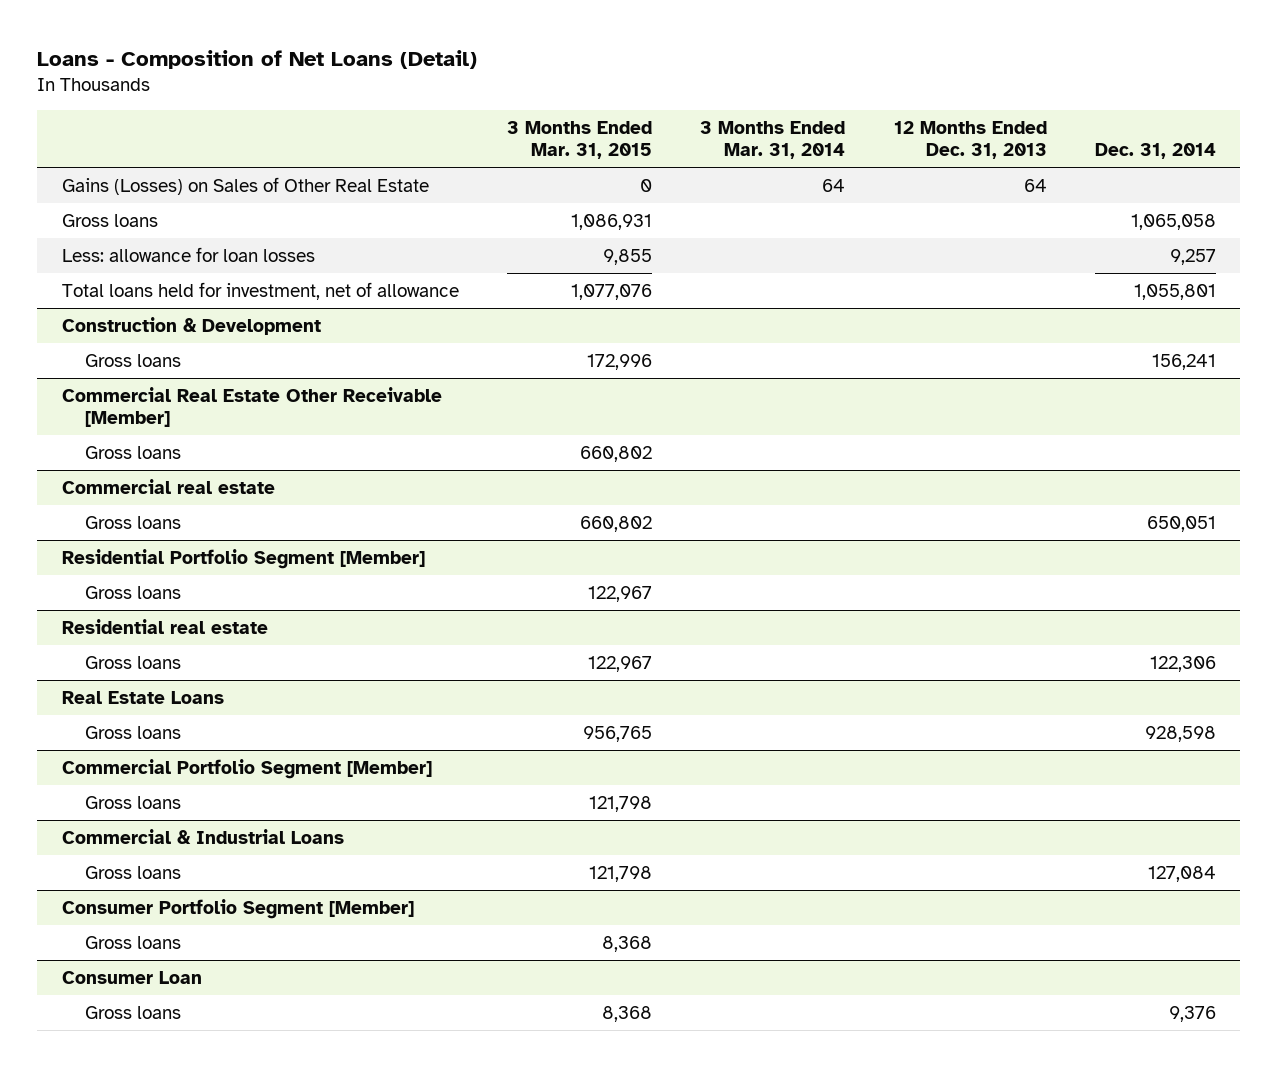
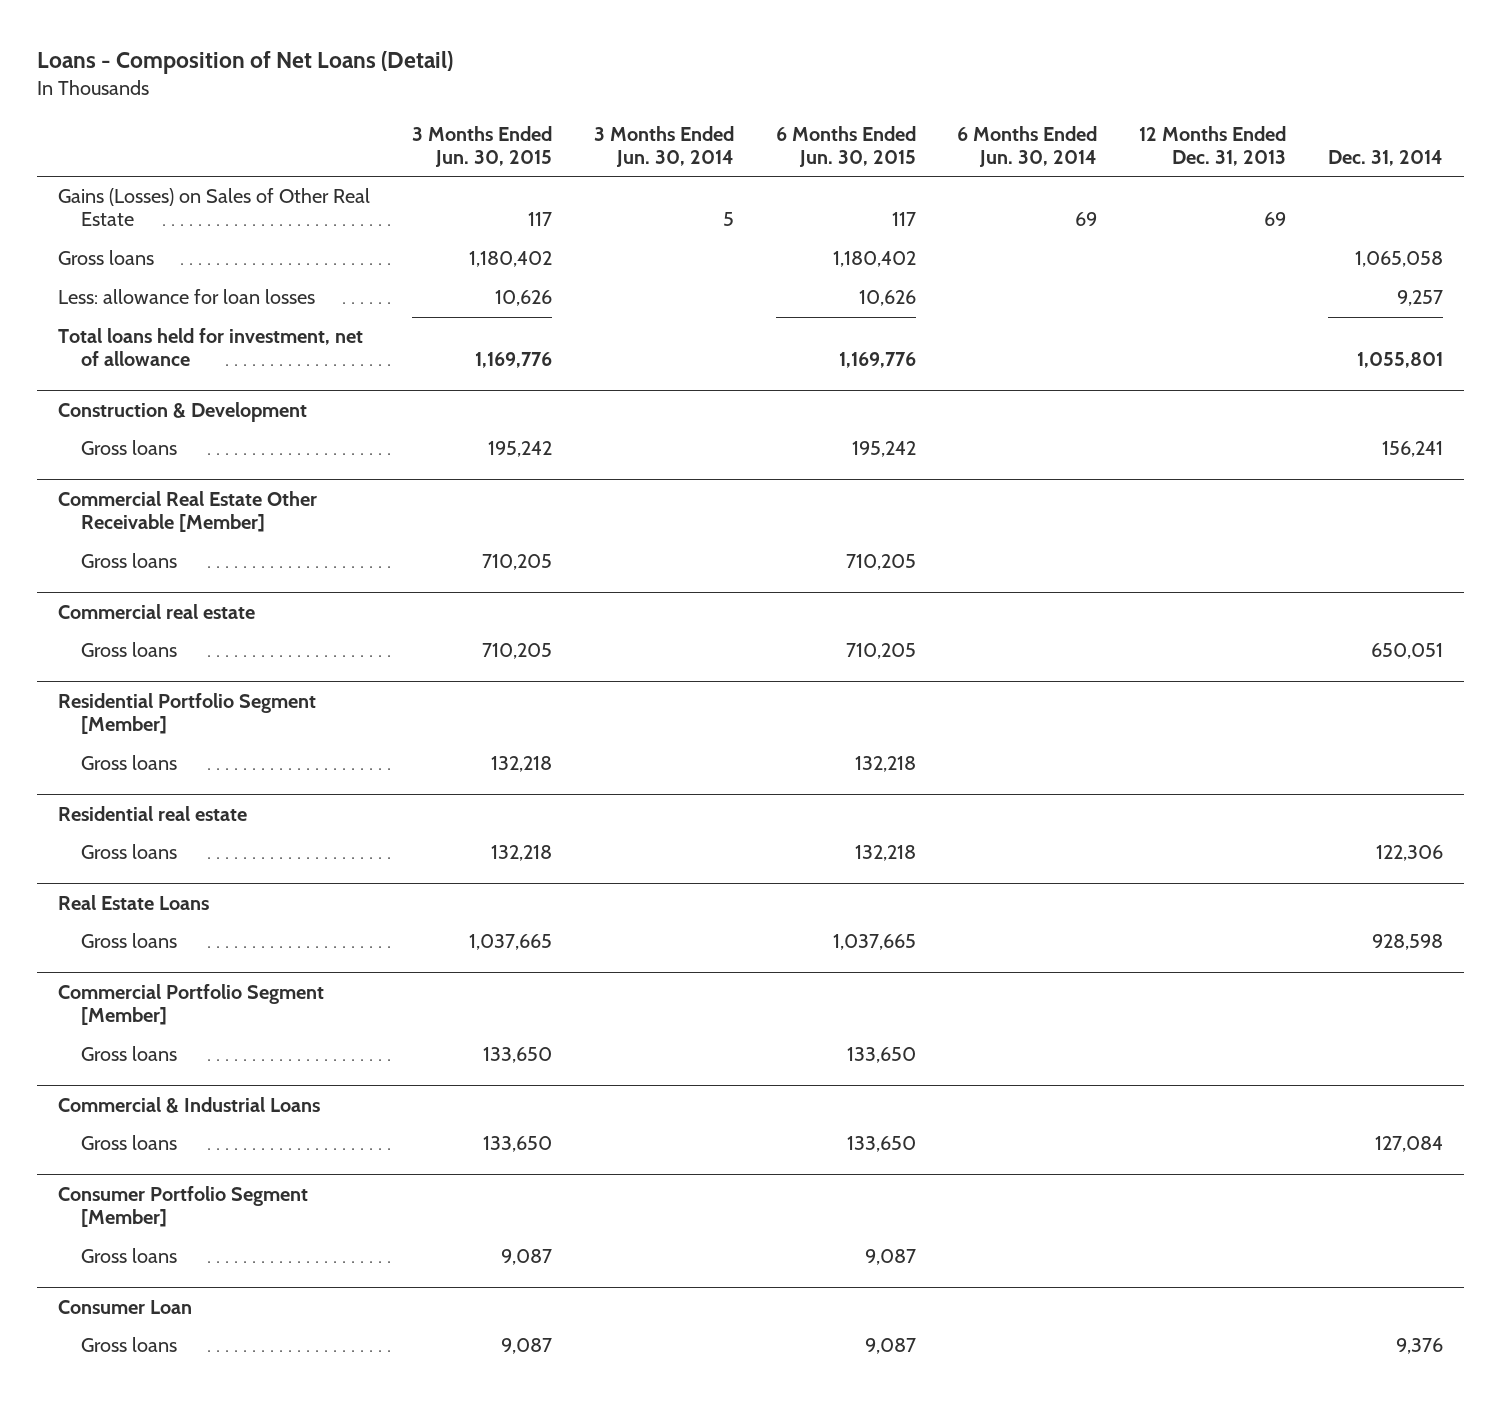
[506,121,652,159] 3 Months Ended Mar. 31, 2015 -> none
[700,121,846,159] 3 Months Ended Mar. 31, 2014 -> none
none -> [411,125,552,167] 3 Months Ended Jun. 30, 2015
none -> [593,125,734,167] 3 Months Ended Jun. 30, 2014
none -> [775,125,916,167] 6 Months Ended Jun. 30, 2015
none -> [957,125,1098,167] 6 Months Ended Jun. 30, 2014
[1023,178,1047,192] 64 -> [1264,212,1287,227] 69

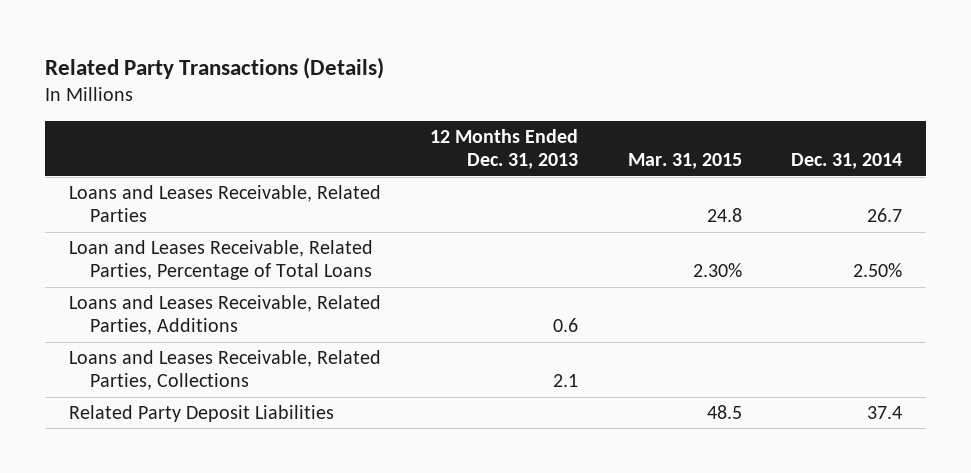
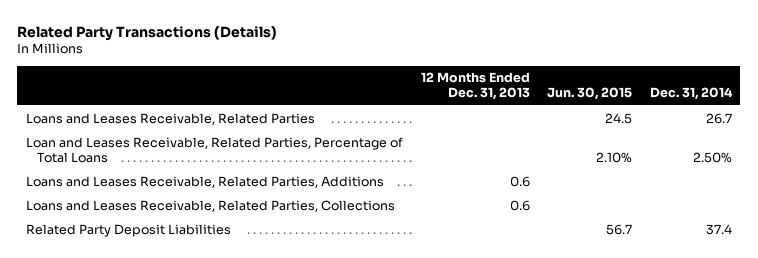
[627,153,742,170] Mar. 31, 2015 -> none
none -> [547,87,633,101] Jun. 30, 2015
[553,374,579,388] 2.1 -> [509,199,530,211] 0.6

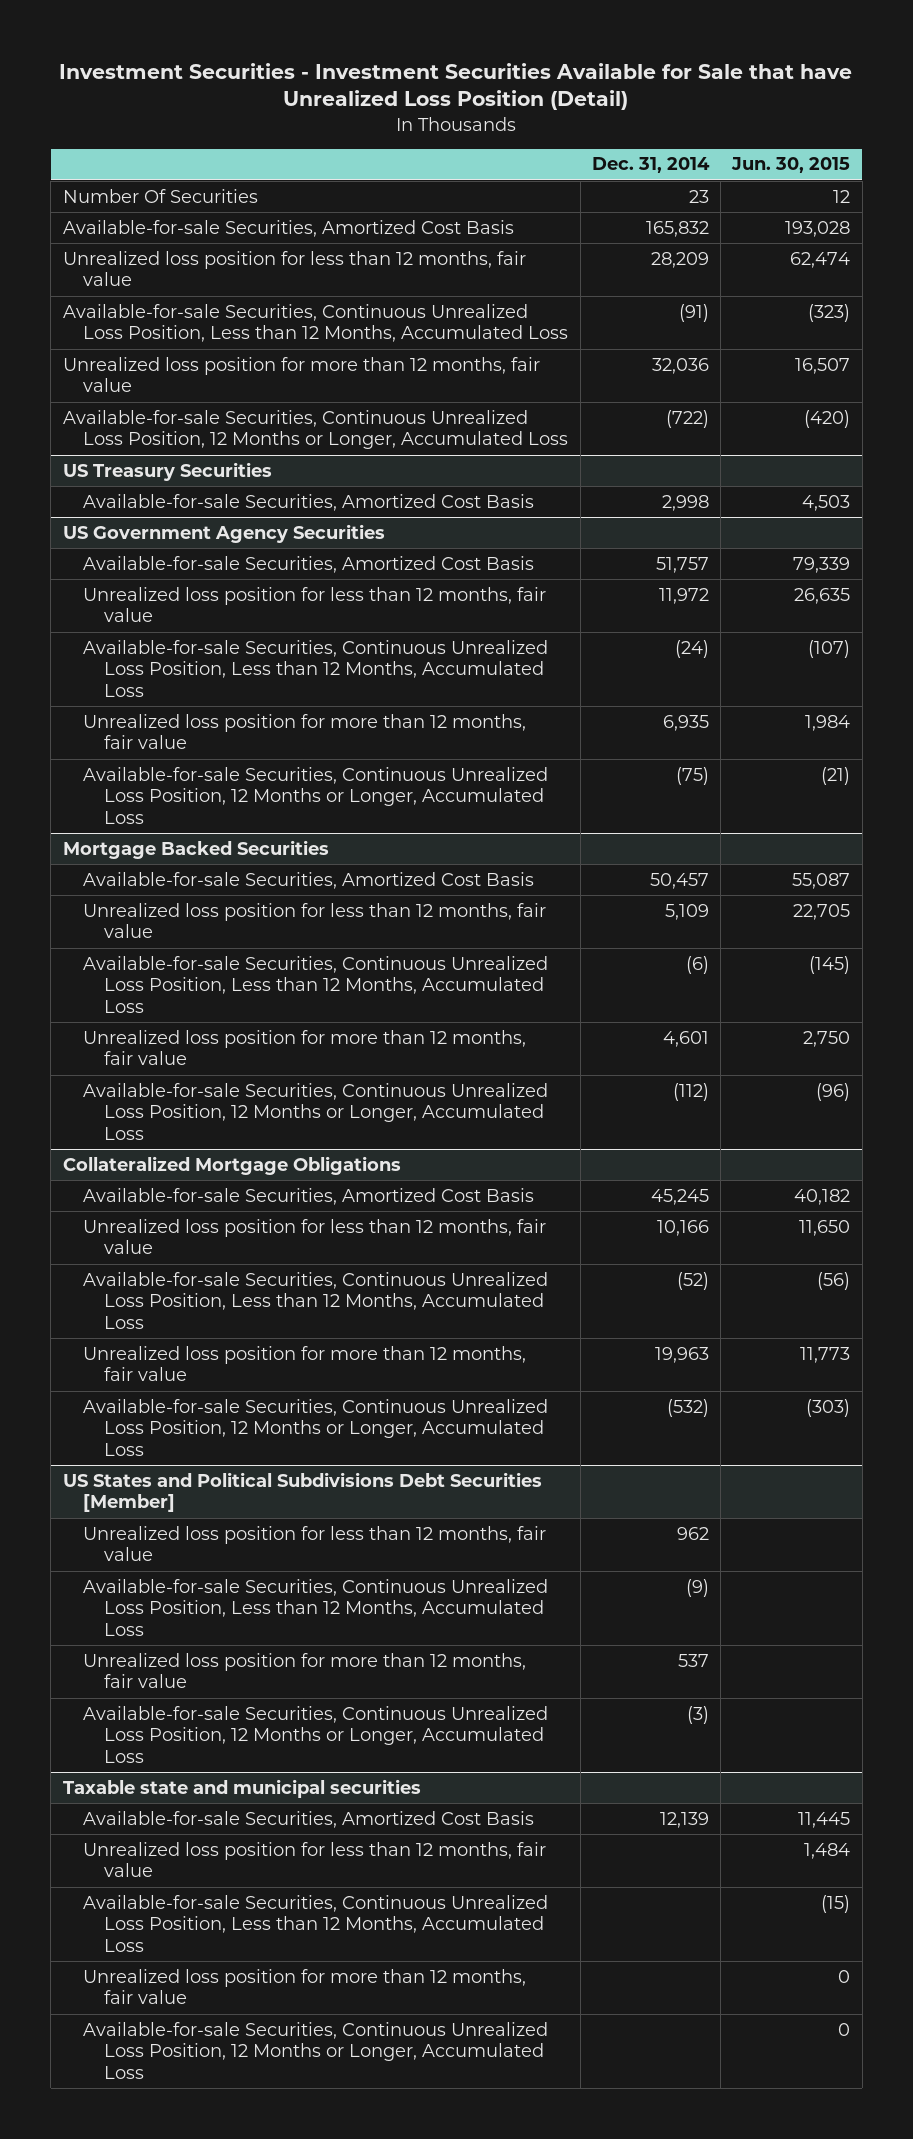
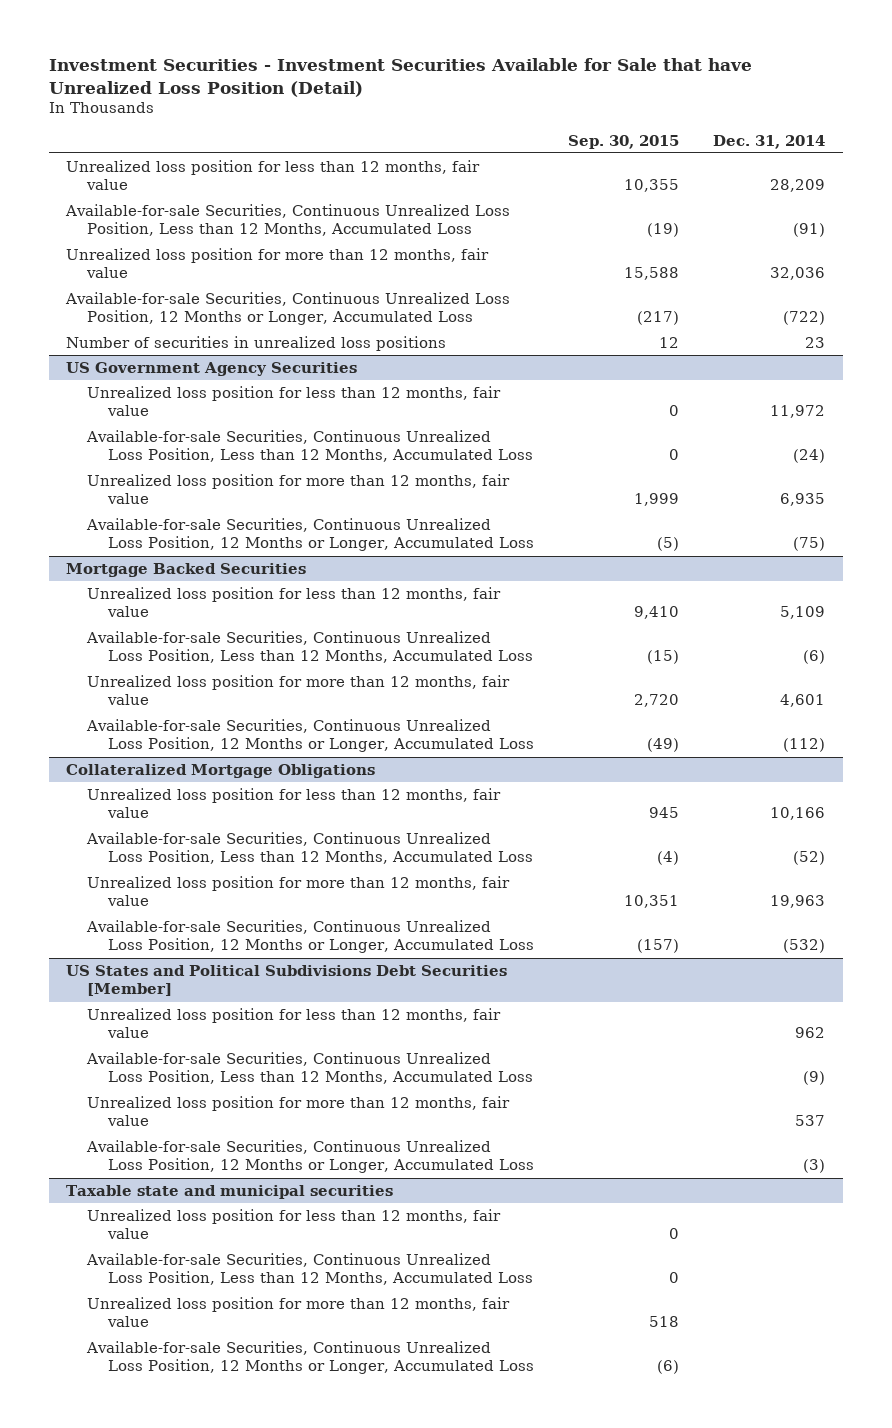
[731,157,851,174] Jun. 30, 2015 -> none
none -> [567,134,679,149] Sep. 30, 2015
[62,188,258,203] Number Of Securities -> none
[62,219,514,237] Available-for-sale Securities, Amortized Cost Basis -> none
[62,461,272,481] US Treasury Securities -> none
[83,493,535,511] Available-for-sale Securities, Amortized Cost Basis -> none
none -> [66,335,447,351] Number of securities in unrealized loss positions
[83,555,535,573] Available-for-sale Securities, Amortized Cost Basis -> none
[83,871,535,889] Available-for-sale Securities, Amortized Cost Basis -> none
[83,1187,535,1205] Available-for-sale Securities, Amortized Cost Basis -> none
[83,1810,535,1828] Available-for-sale Securities, Amortized Cost Basis -> none

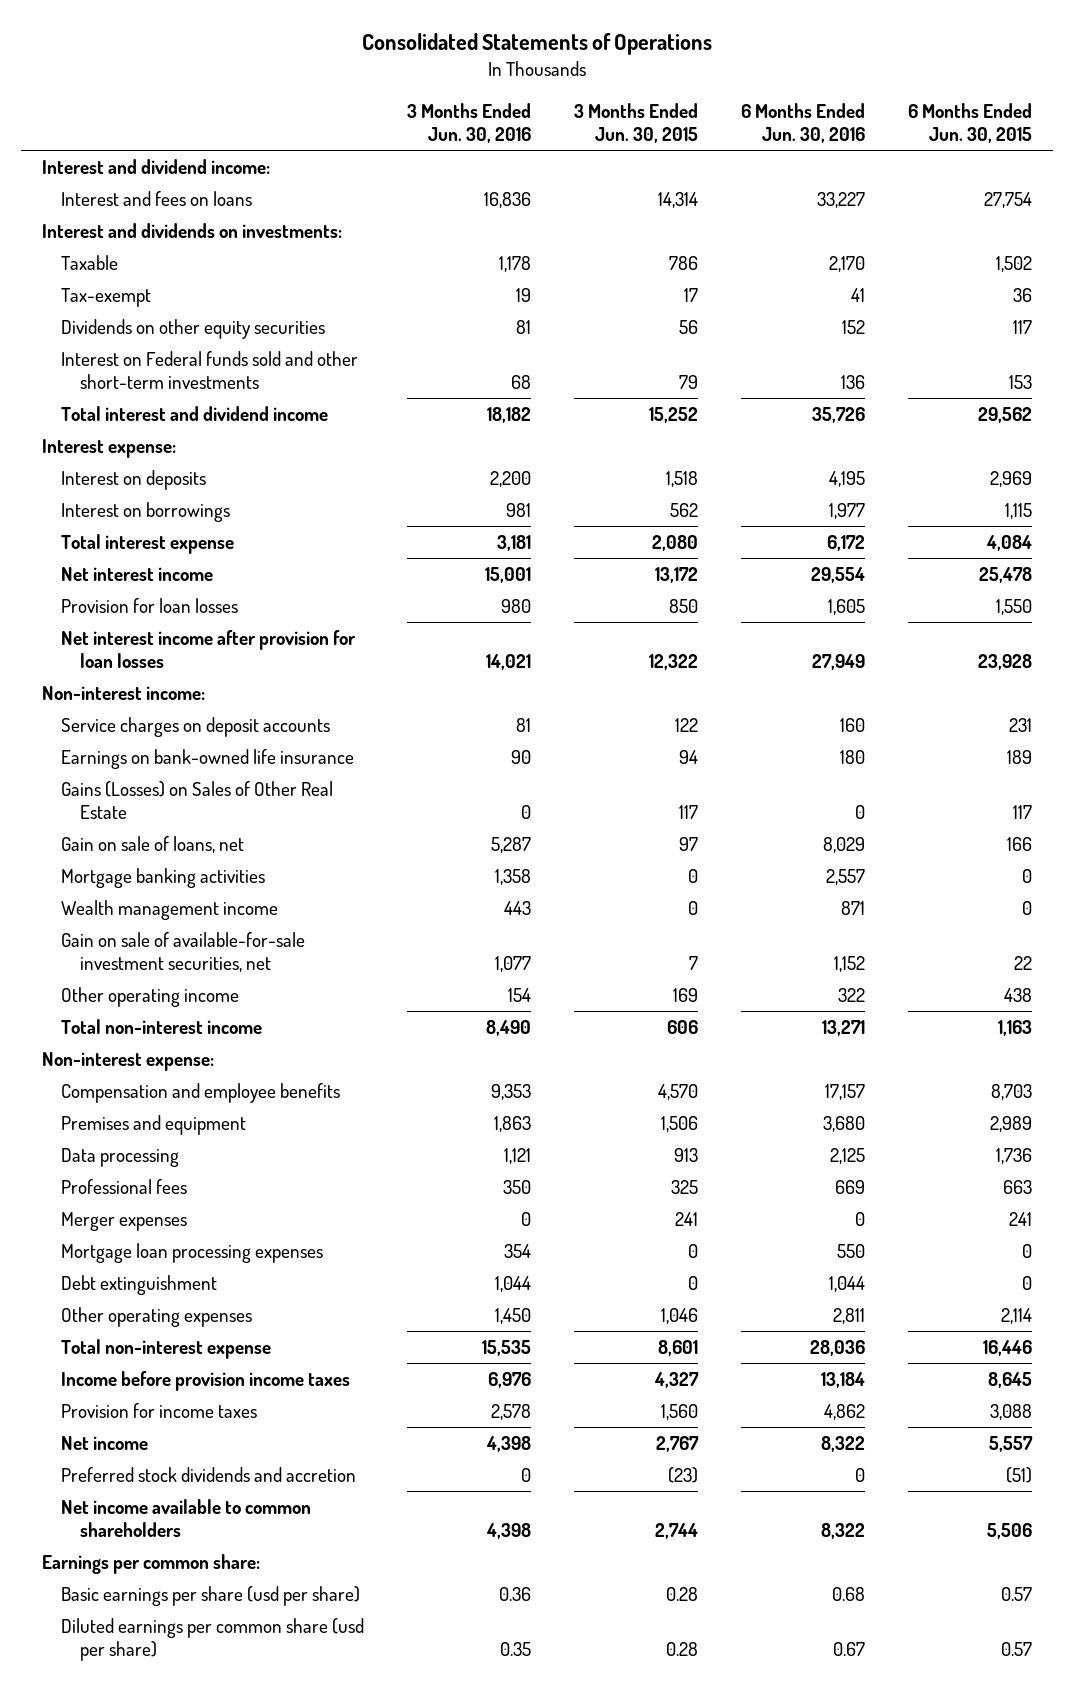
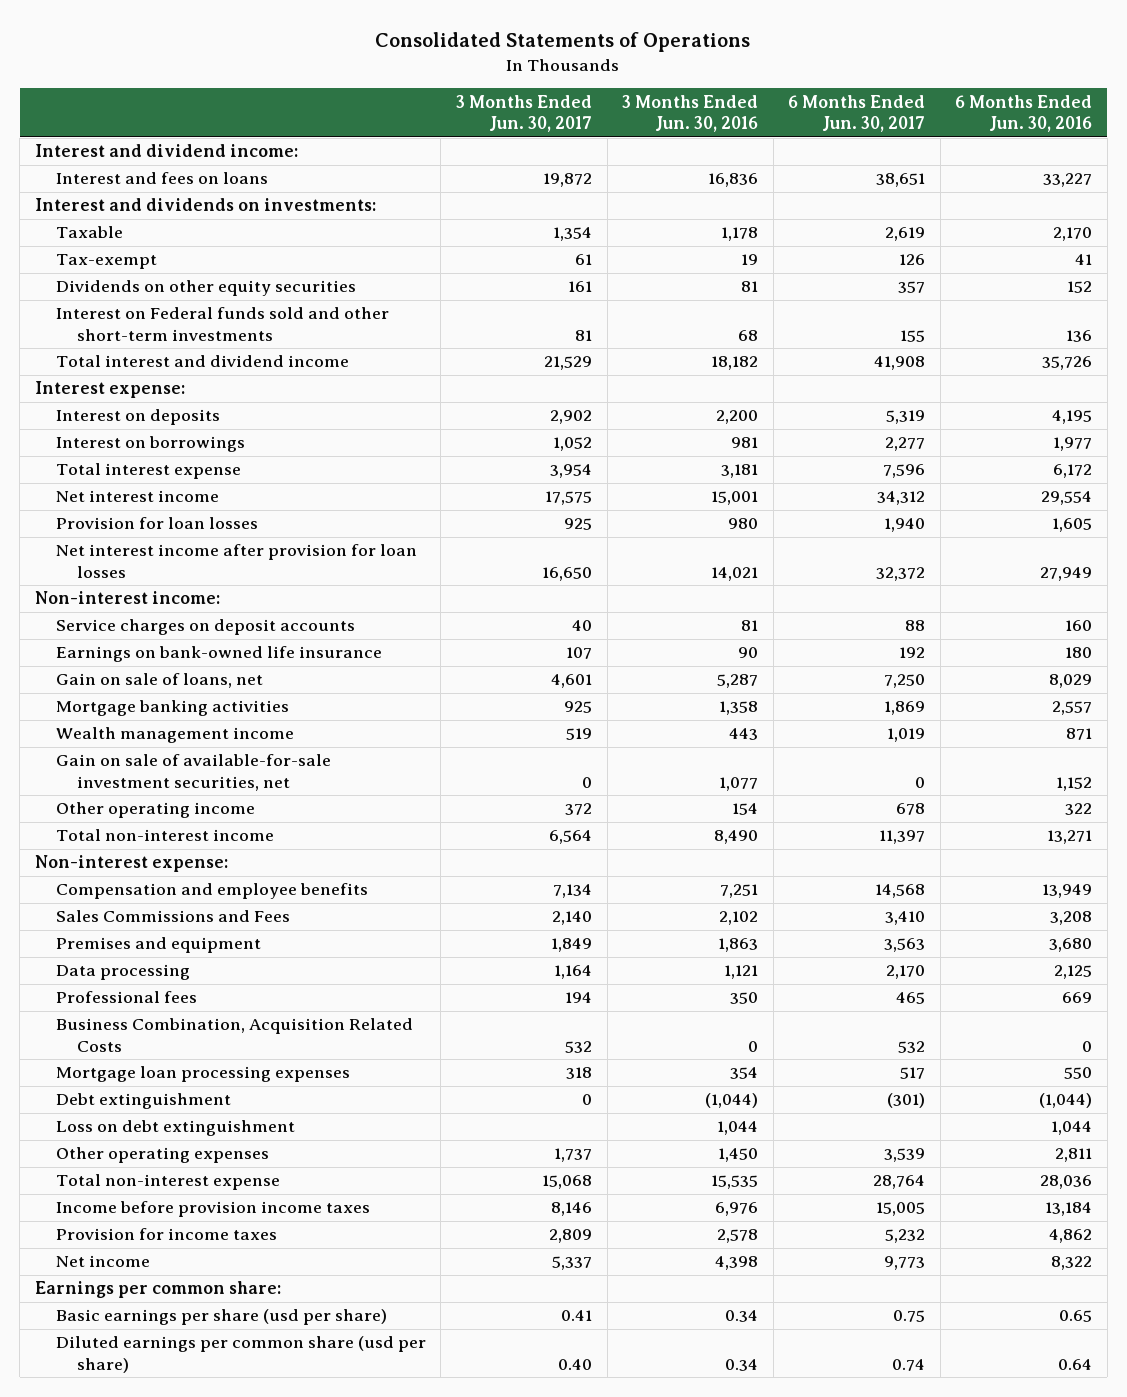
[574,102,699,144] 3 Months Ended Jun. 30, 2015 -> none
[907,102,1032,144] 6 Months Ended Jun. 30, 2015 -> none
none -> [455,94,592,133] 3 Months Ended Jun. 30, 2017
none -> [788,94,926,133] 6 Months Ended Jun. 30, 2017
[61,781,334,820] Gains (Losses) on Sales of Other Real Estate -> none
[491,1084,532,1101] 9,353 -> [720,884,759,899] 7,251
[825,1084,866,1101] 17,157 -> [1042,884,1093,899] 13,949
none -> [55,910,290,923] Sales Commissions and Fees
[61,1212,188,1232] Merger expenses -> [55,1018,413,1053] Business Combination, Acquisition Related Costs
[495,1276,532,1293] 1,044 -> [705,1093,759,1109] (1,044)
[829,1276,866,1293] 1,044 -> [1039,1093,1093,1109] (1,044)
none -> [55,1120,295,1137] Loss on debt extinguishment
[61,1467,357,1483] Preferred stock dividends and accretion -> none
[61,1499,312,1538] Net income available to common shareholders -> none
[499,1587,532,1602] 0.36 -> [725,1310,759,1323] 0.34
[832,1587,866,1602] 0.68 -> [1059,1310,1093,1323] 0.65
[500,1642,532,1657] 0.35 -> [725,1359,759,1372] 0.34
[833,1642,866,1657] 0.67 -> [1058,1359,1093,1371] 0.64

